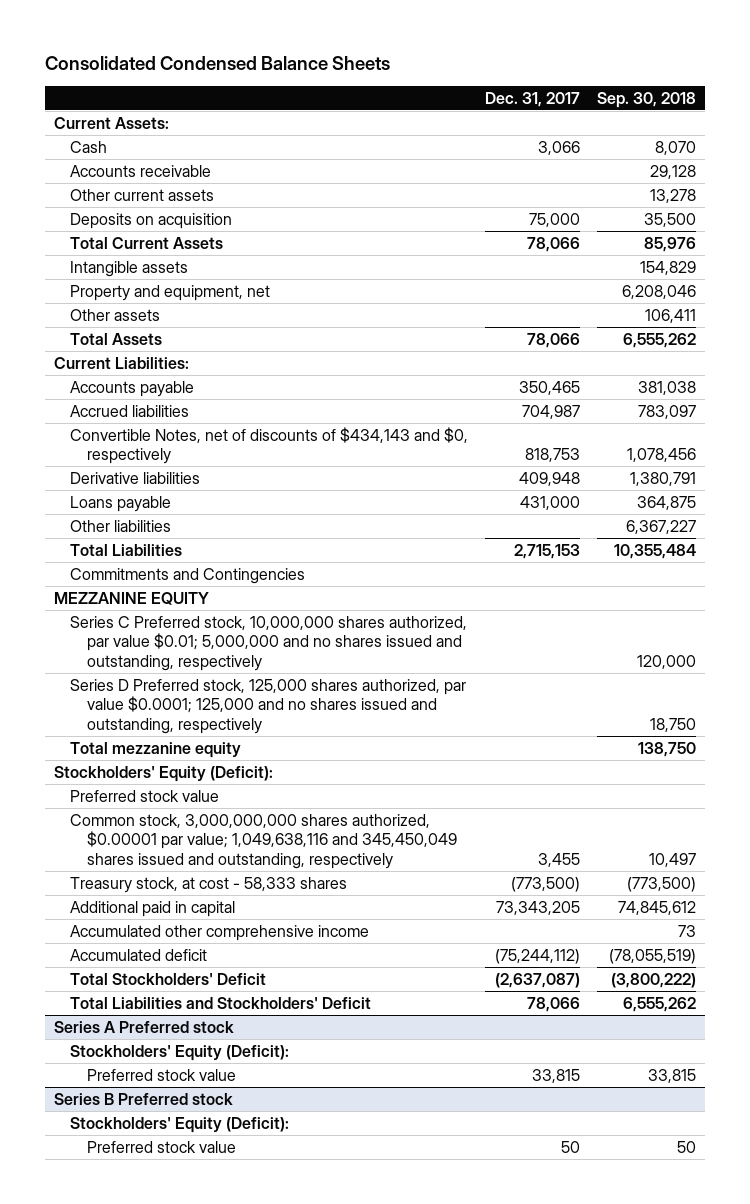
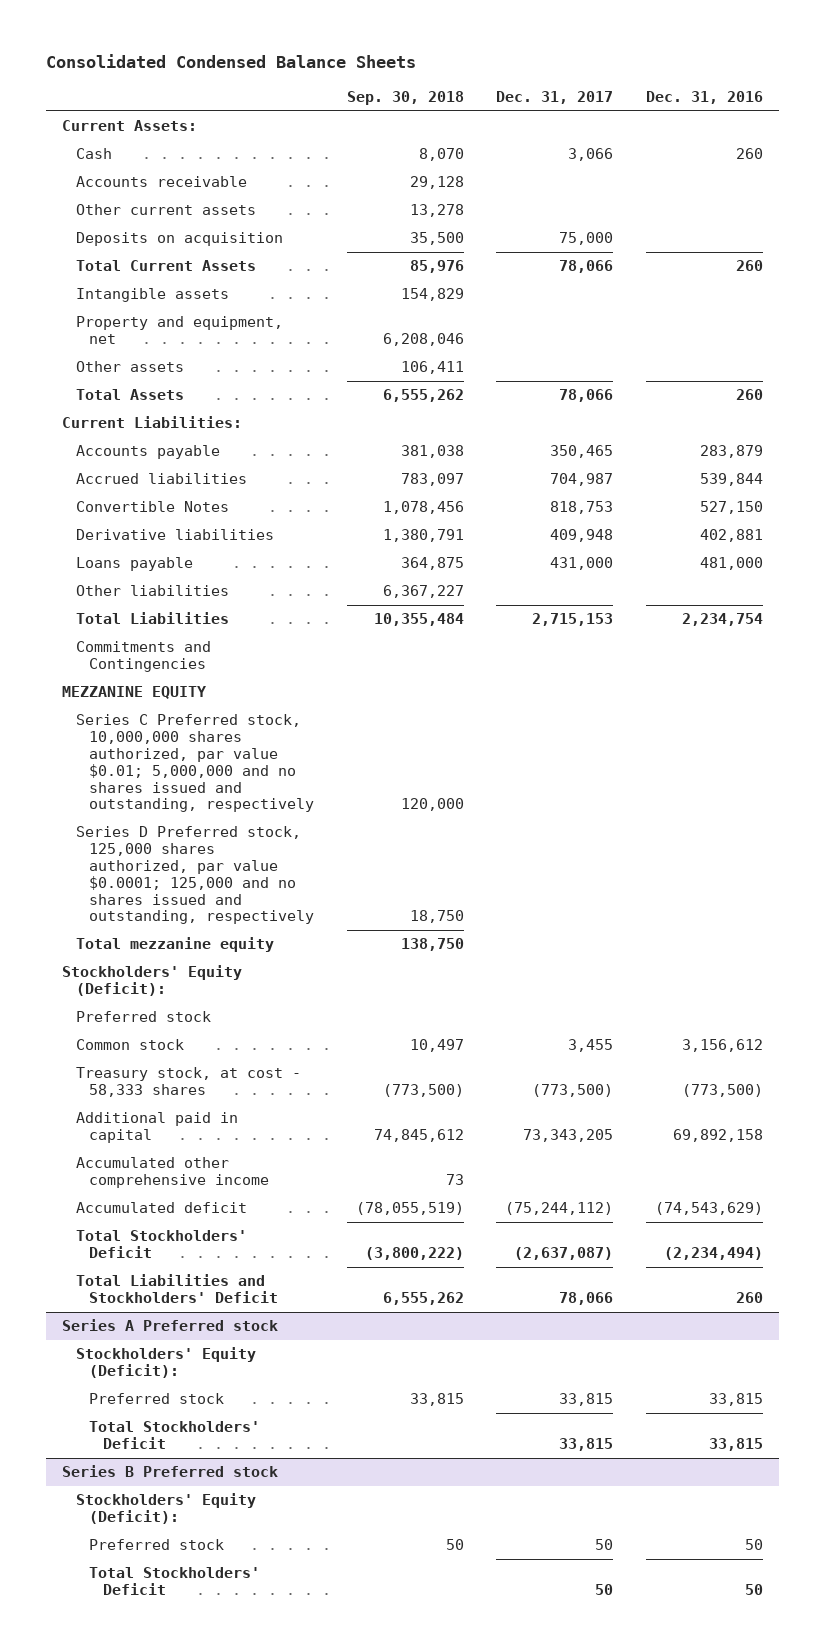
none -> [645,90,763,104] Dec. 31, 2016
[70,426,469,465] Convertible Notes, net of discounts of $434,143 and $0, respectively -> [75,501,229,513] Convertible Notes
[70,789,220,802] Preferred stock value -> [75,1011,211,1023] Preferred stock
[70,813,457,870] Common stock, 3,000,000,000 shares authorized, $0.00001 par value; 1,049,638,116 and 345,450,049 shares issued and outstanding, respectively -> [75,1039,184,1051] Common stock
[86,1068,236,1081] Preferred stock value -> [89,1393,225,1405] Preferred stock
none -> [89,1421,261,1450] Total Stockholders' Deficit
[86,1140,236,1153] Preferred stock value -> [89,1539,225,1551] Preferred stock
none -> [89,1567,261,1596] Total Stockholders' Deficit

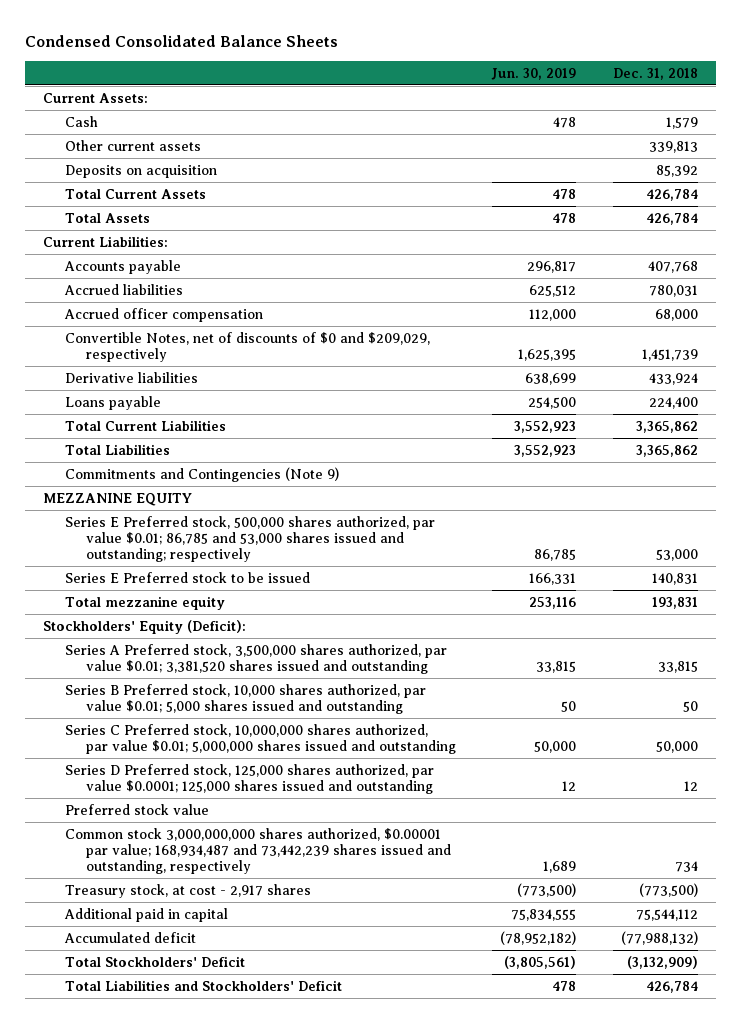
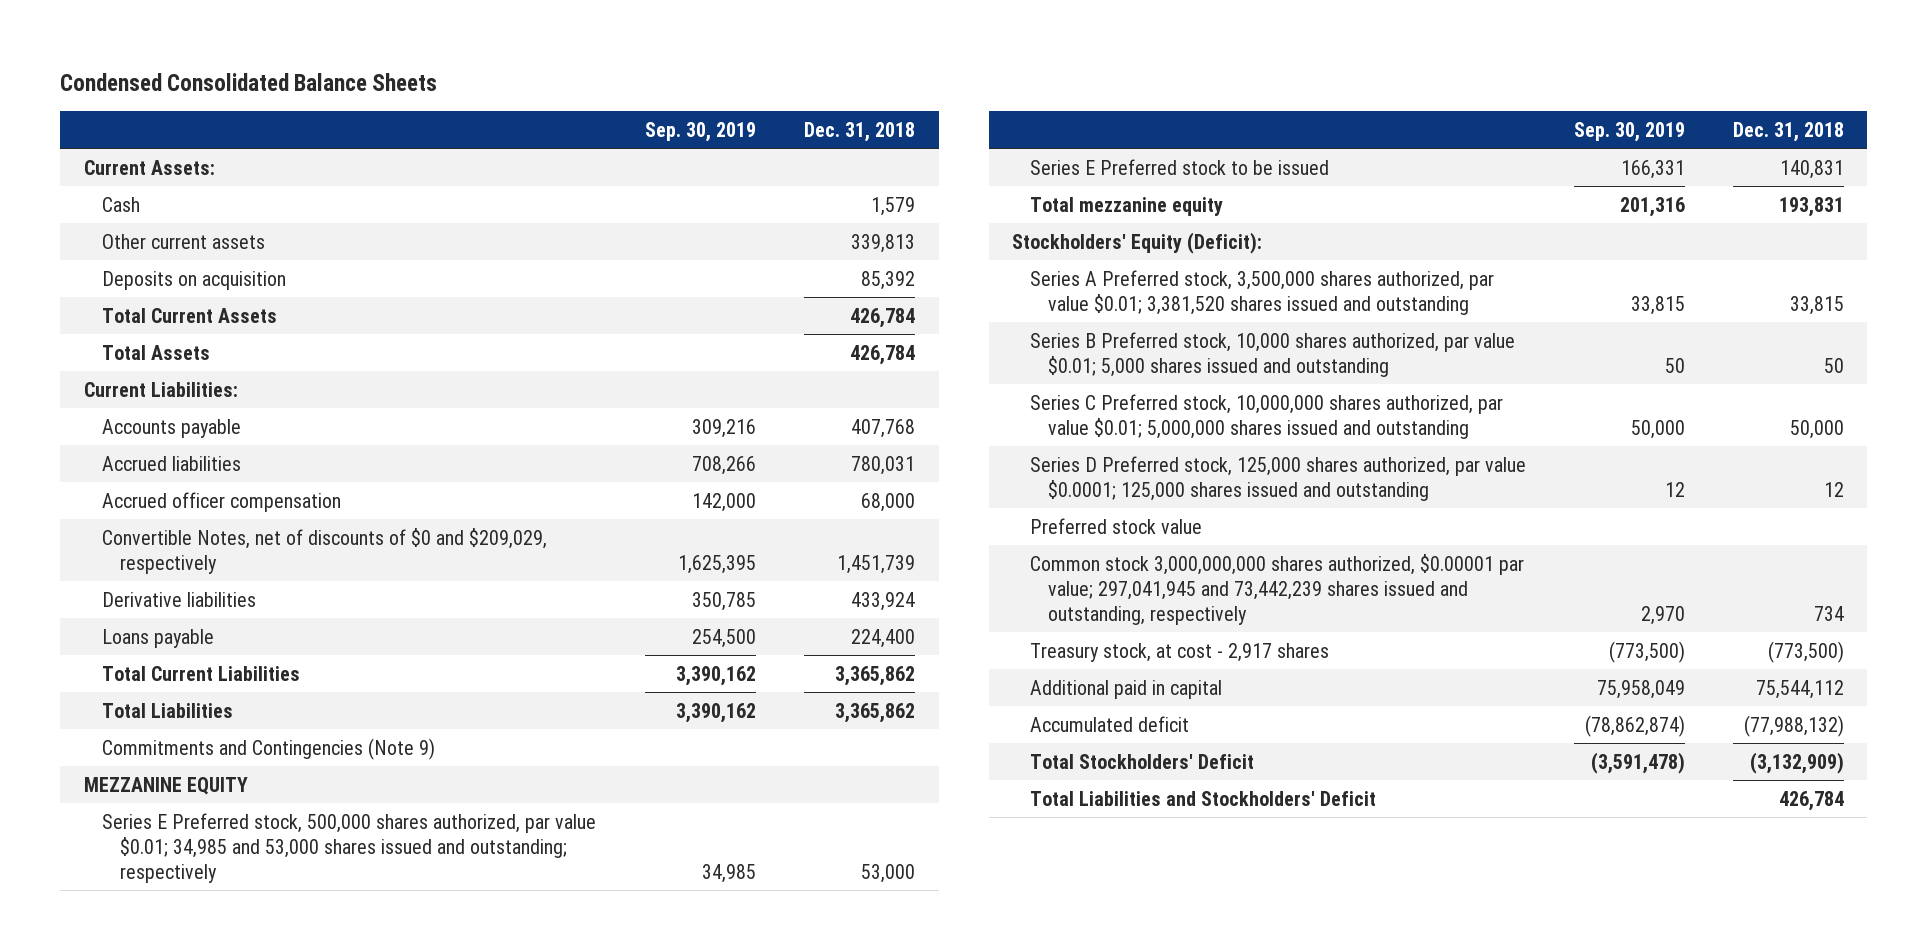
[491,67,577,80] Jun. 30, 2019 -> none
none -> [645,121,757,142] Sep. 30, 2019
[64,515,435,562] Series E Preferred stock, 500,000 shares authorized, par value $0.01; 86,785 and 53,000 shares issued and outstanding; respectively -> [101,812,596,883] Series E Preferred stock, 500,000 shares authorized, par value $0.01; 34,985 and 53,000 shares issued and outstanding; respectively
[64,827,452,874] Common stock 3,000,000,000 shares authorized, $0.00001 par value; 168,934,487 and 73,442,239 shares issued and outstanding, respectively -> [1030,553,1525,625] Common stock 3,000,000,000 shares authorized, $0.00001 par value; 297,041,945 and 73,442,239 shares issued and outstanding, respectively

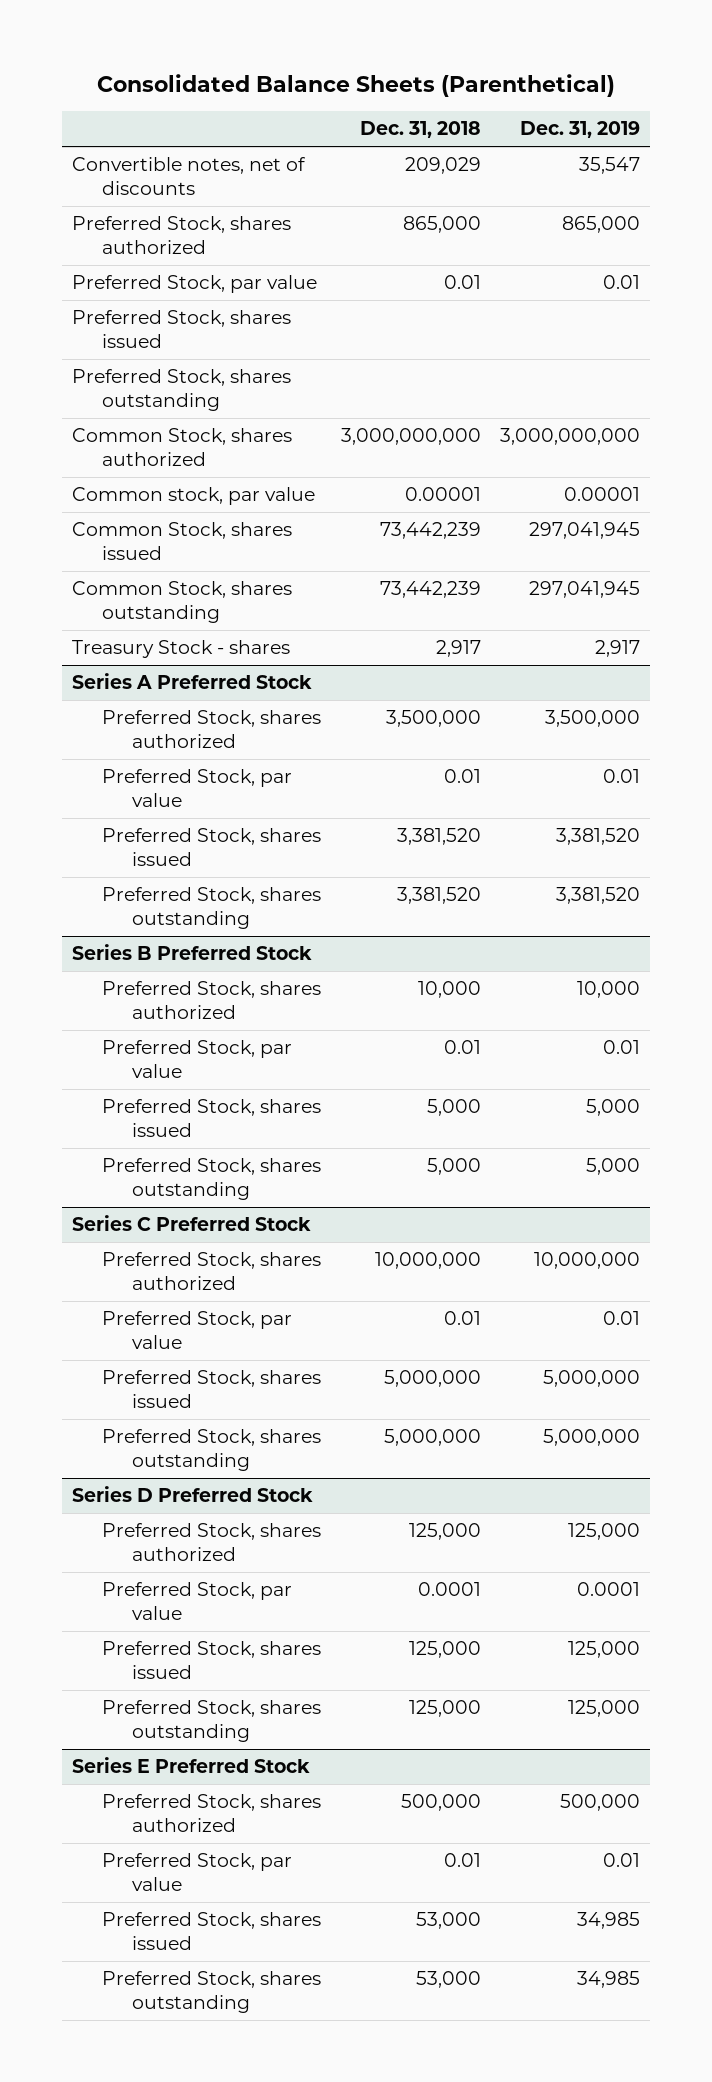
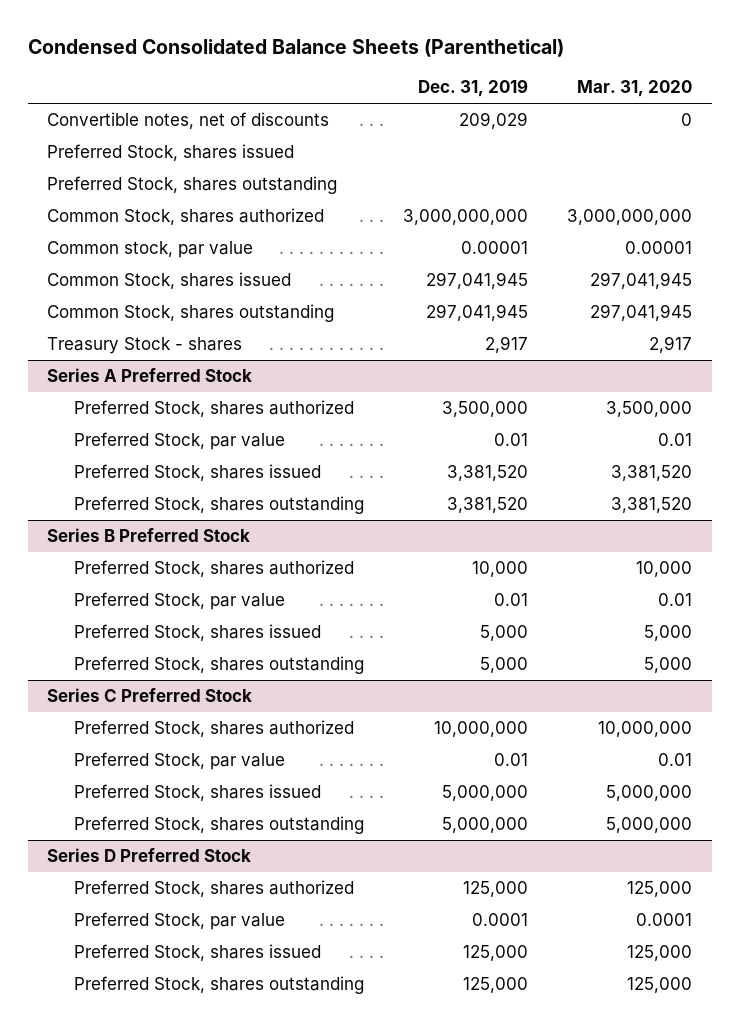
[97,73,616,97] Consolidated Balance Sheets (Parenthetical) -> [27,39,564,58] Condensed Consolidated Balance Sheets (Parenthetical)
[359,121,481,139] Dec. 31, 2018 -> none
none -> [577,80,693,98] Mar. 31, 2020
[71,216,291,255] Preferred Stock, shares authorized -> none
[71,275,317,294] Preferred Stock, par value -> none
[579,157,641,175] 35,547 -> [459,112,529,130] 209,029
[71,1757,310,1774] Series E Preferred Stock -> none
[101,1794,321,1833] Preferred Stock, shares authorized -> none
[101,1853,292,1892] Preferred Stock, par value -> none
[101,1912,321,1951] Preferred Stock, shares issued -> none
[101,1971,321,2014] Preferred Stock, shares outstanding -> none

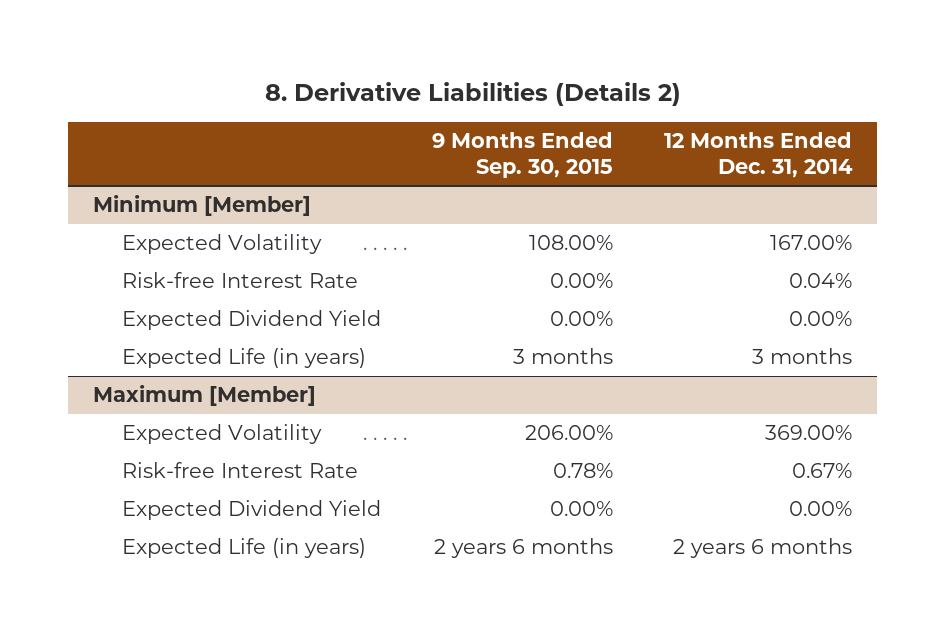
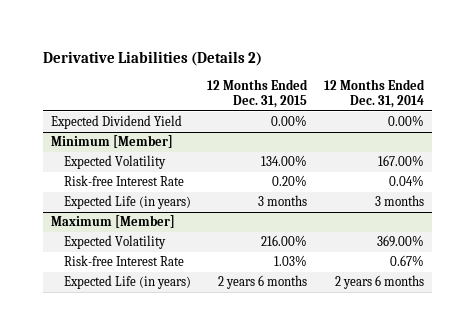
[264,81,681,106] 8. Derivative Liabilities (Details 2) -> [42,50,262,66] Derivative Liabilities (Details 2)
[432,131,614,178] 9 Months Ended Sep. 30, 2015 -> none
none -> [207,78,309,108] 12 Months Ended Dec. 31, 2015
none -> [51,115,183,130] Expected Dividend Yield
[122,310,382,331] Expected Dividend Yield -> none
[122,500,382,521] Expected Dividend Yield -> none

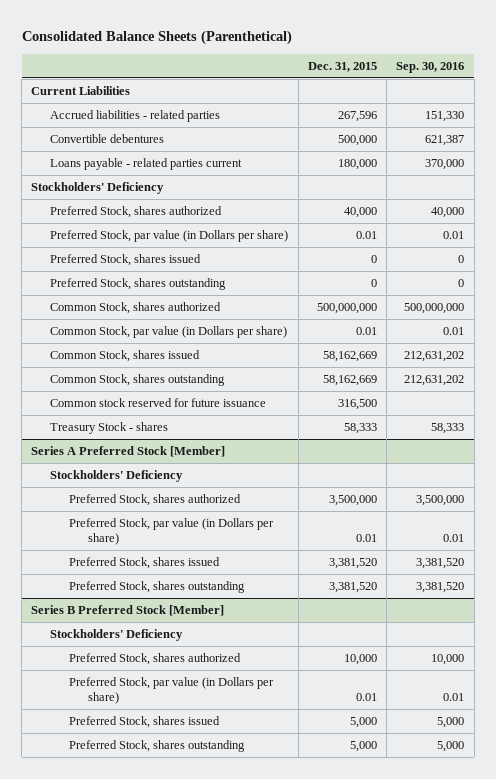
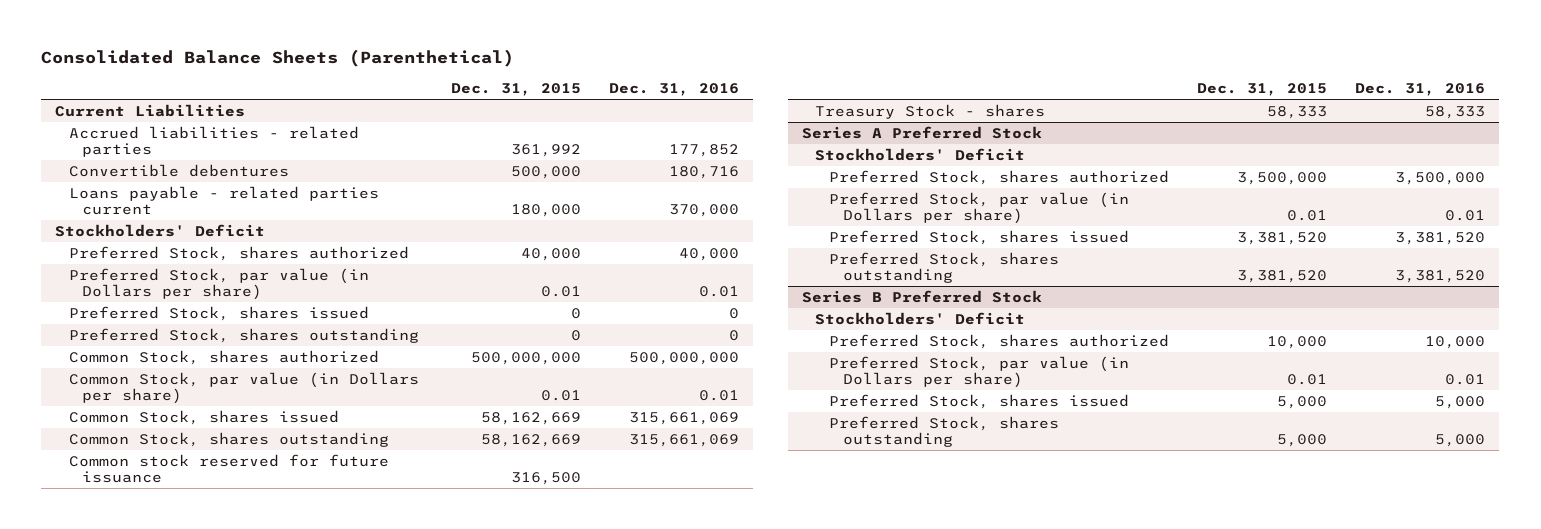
[396,61,465,73] Sep. 30, 2016 -> none
none -> [608,83,739,97] Dec. 31, 2016
[337,111,377,123] 267,596 -> [510,144,581,158] 361,992
[31,182,165,195] Stockholders' Deficiency -> [55,224,266,238] Stockholders' Deficit
[31,446,226,458] Series A Preferred Stock [Member] -> [801,126,1042,140] Series A Preferred Stock
[50,470,184,483] Stockholders' Deficiency -> [815,148,1026,162] Stockholders' Deficit
[31,605,225,617] Series B Preferred Stock [Member] -> [801,290,1042,304] Series B Preferred Stock
[50,629,184,642] Stockholders' Deficiency -> [815,312,1026,326] Stockholders' Deficit

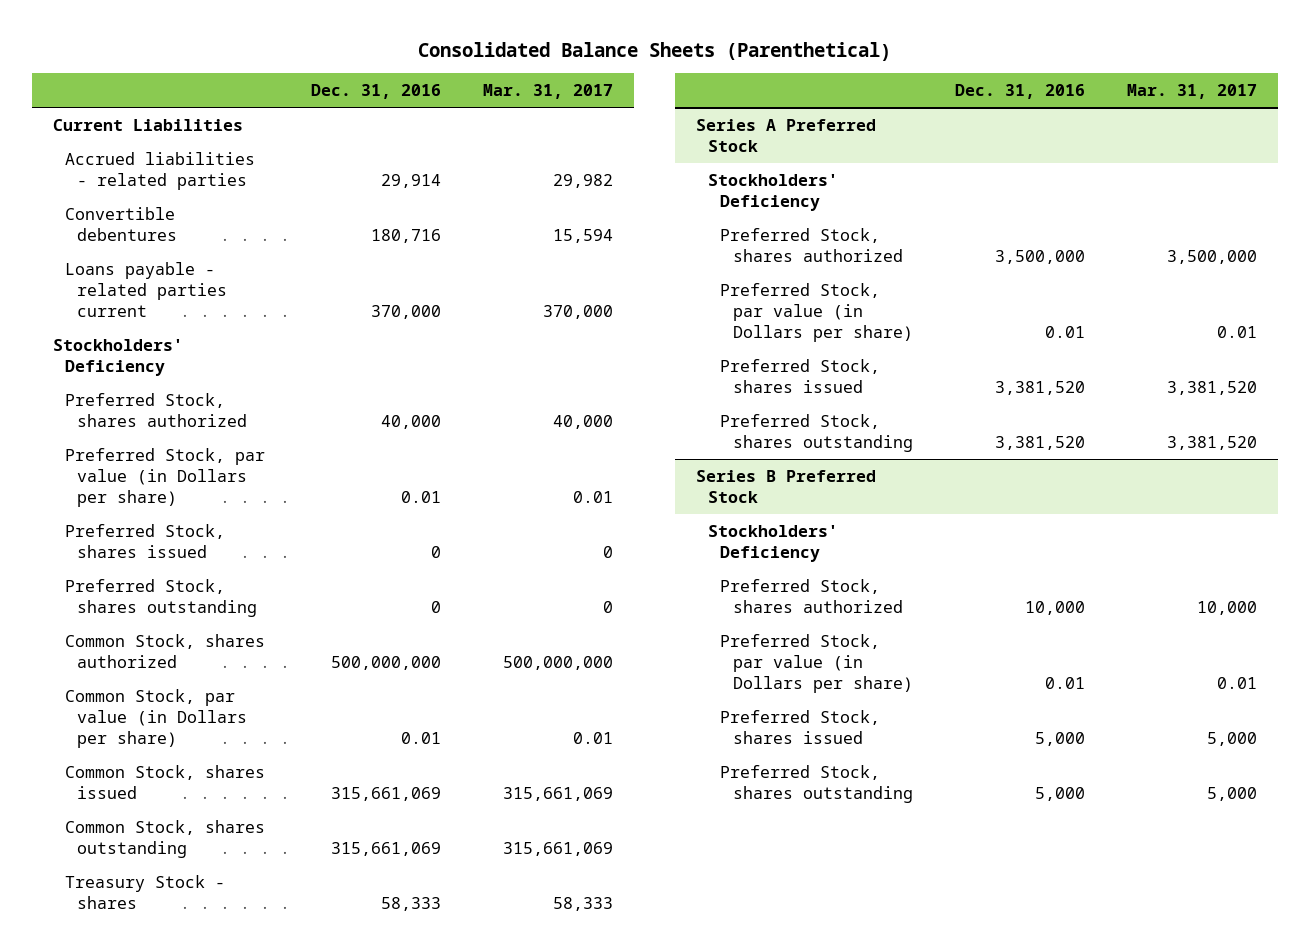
[450,83,581,97] Dec. 31, 2015 -> none
none -> [483,84,614,100] Mar. 31, 2017
[668,144,739,158] 177,852 -> [381,173,442,188] 29,914
[55,224,266,238] Stockholders' Deficit -> [52,338,183,376] Stockholders' Deficiency
[68,454,389,484] Common stock reserved for future issuance -> none
[815,148,1026,162] Stockholders' Deficit -> [708,173,839,211] Stockholders' Deficiency
[815,312,1026,326] Stockholders' Deficit -> [708,524,839,562] Stockholders' Deficiency

